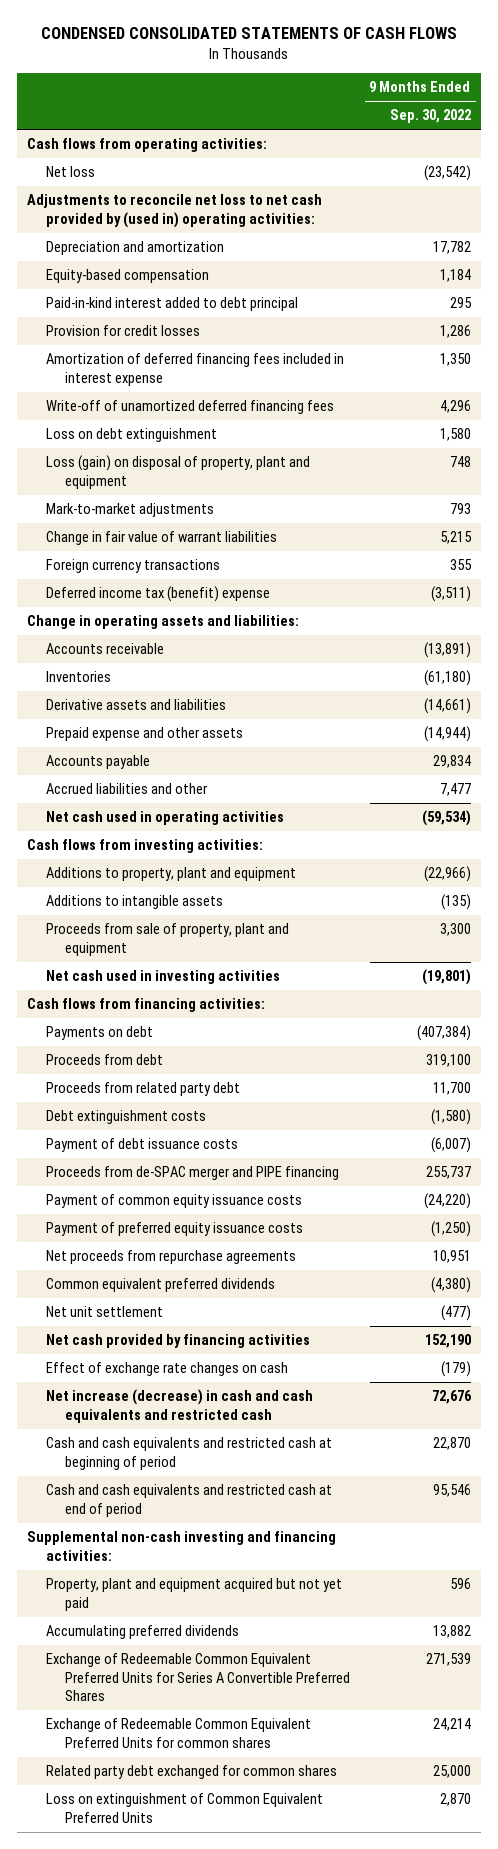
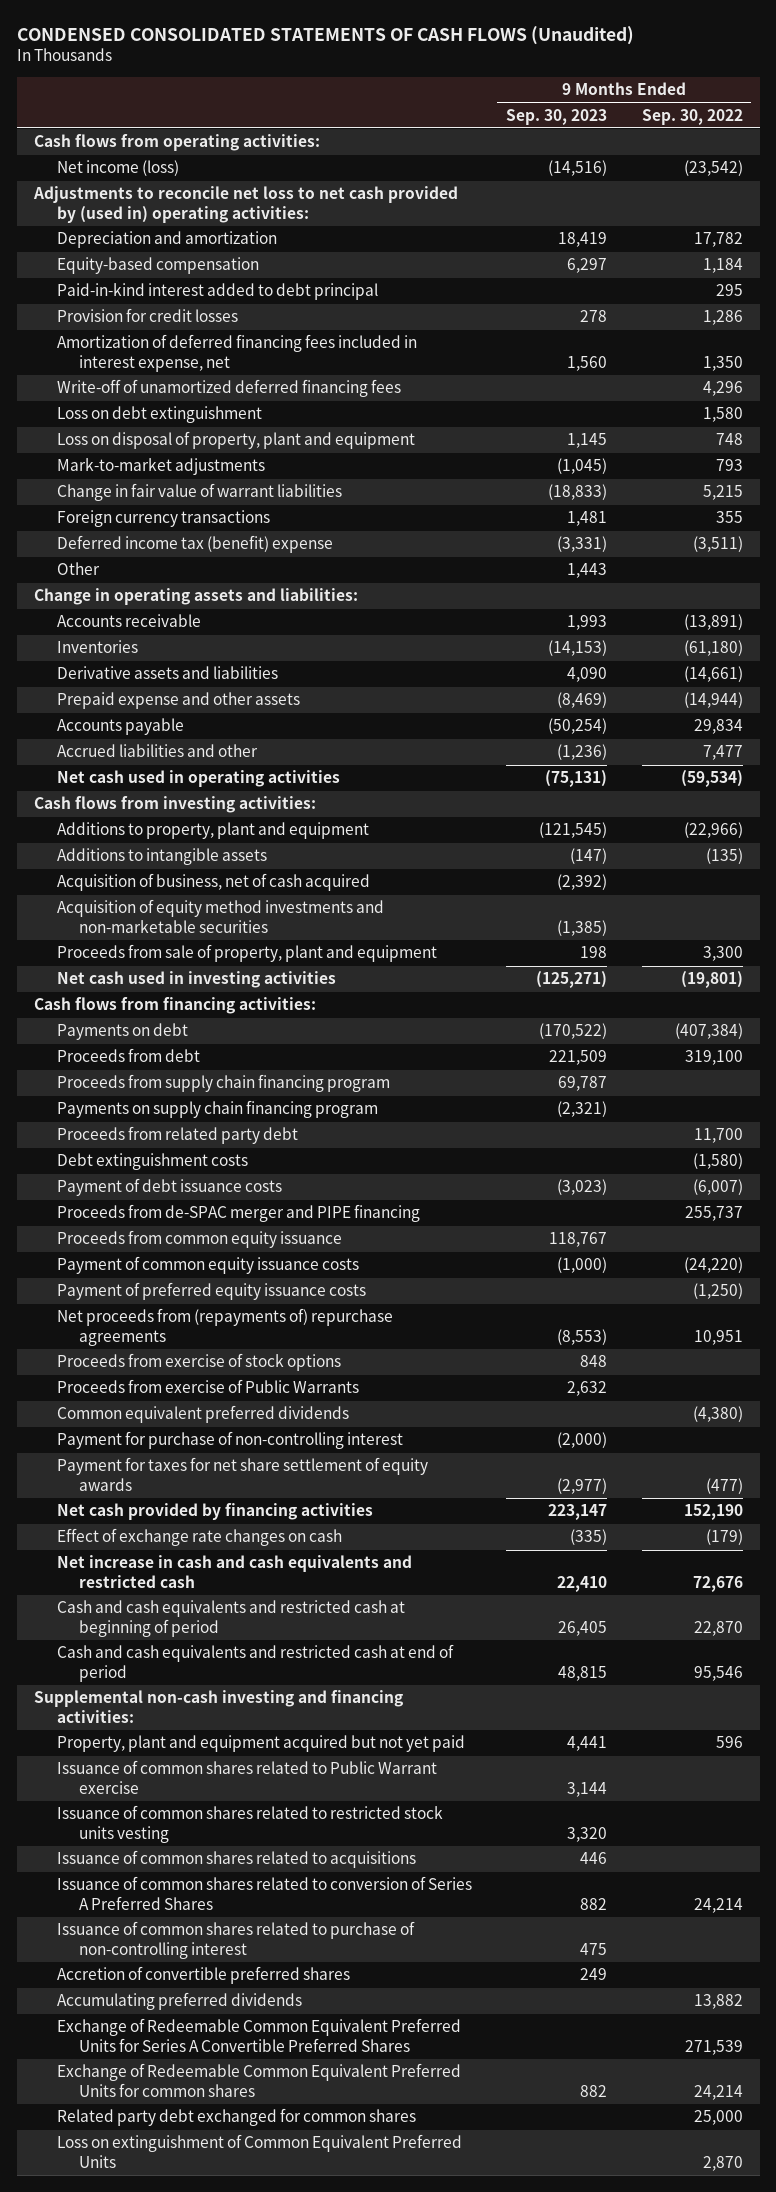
[40,27,457,40] CONDENSED CONSOLIDATED STATEMENTS OF CASH FLOWS -> [16,25,634,45] CONDENSED CONSOLIDATED STATEMENTS OF CASH FLOWS (Unaudited)
none -> [506,108,608,125] Sep. 30, 2023
[45,166,95,178] Net loss -> [56,160,179,177] Net income (loss)
[45,353,344,386] Amortization of deferred financing fees included in interest expense -> [56,334,417,372] Amortization of deferred financing fees included in interest expense, net
[45,455,310,489] Loss (gain) on disposal of property, plant and equipment -> [56,431,415,450] Loss on disposal of property, plant and equipment
none -> [56,562,100,576] Other
none -> [56,873,370,892] Acquisition of business, net of cash acquired
none -> [56,899,384,933] Acquisition of equity method investments and non-marketable securities
none -> [56,1074,390,1093] Proceeds from supply chain financing program
none -> [56,1100,378,1119] Payments on supply chain financing program
none -> [56,1230,342,1249] Proceeds from common equity issuance
[45,1250,296,1265] Net proceeds from repurchase agreements -> [56,1308,393,1346] Net proceeds from (repayments of) repurchase agreements
none -> [56,1353,341,1372] Proceeds from exercise of stock options
none -> [56,1379,359,1394] Proceeds from exercise of Public Warrants
none -> [56,1431,403,1450] Payment for purchase of non-controlling interest
[45,1306,163,1318] Net unit settlement -> [56,1457,428,1491] Payment for taxes for net share settlement of equity awards
[45,1389,313,1423] Net increase (decrease) in cash and cash equivalents and restricted cash -> [56,1555,412,1588] Net increase in cash and cash equivalents and restricted cash
none -> [56,1760,437,1794] Issuance of common shares related to Public Warrant exercise
none -> [56,1805,443,1843] Issuance of common shares related to restricted stock units vesting
none -> [56,1850,416,1869] Issuance of common shares related to acquisitions
none -> [56,1876,472,1910] Issuance of common shares related to conversion of Series A Preferred Shares
none -> [56,1921,415,1959] Issuance of common shares related to purchase of non-controlling interest
none -> [56,1966,350,1985] Accretion of convertible preferred shares

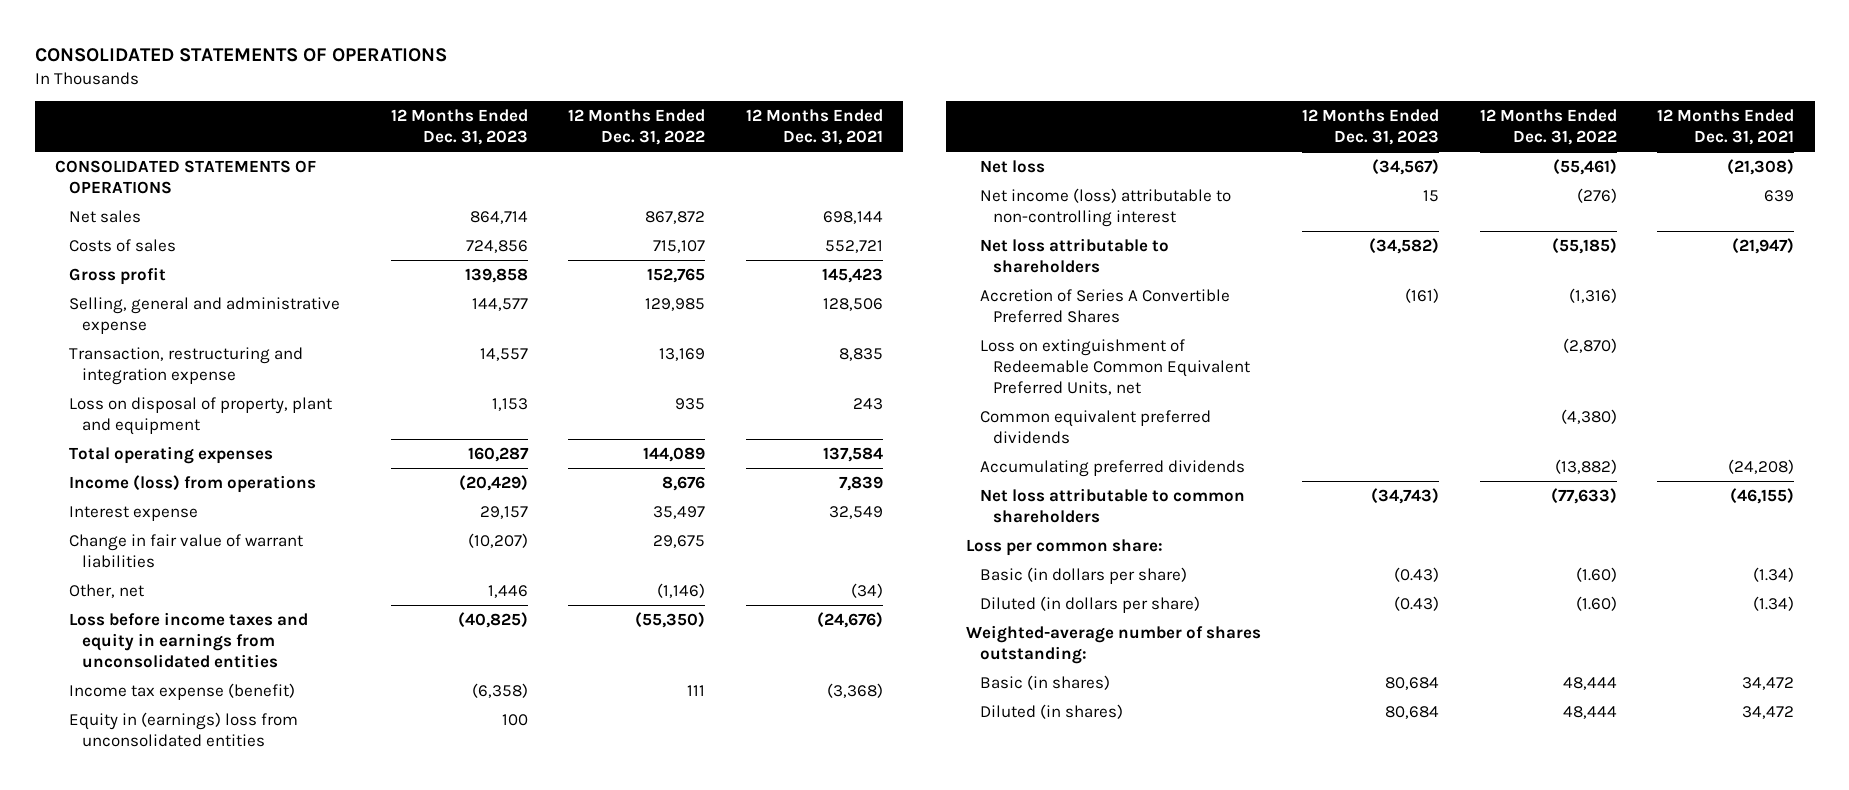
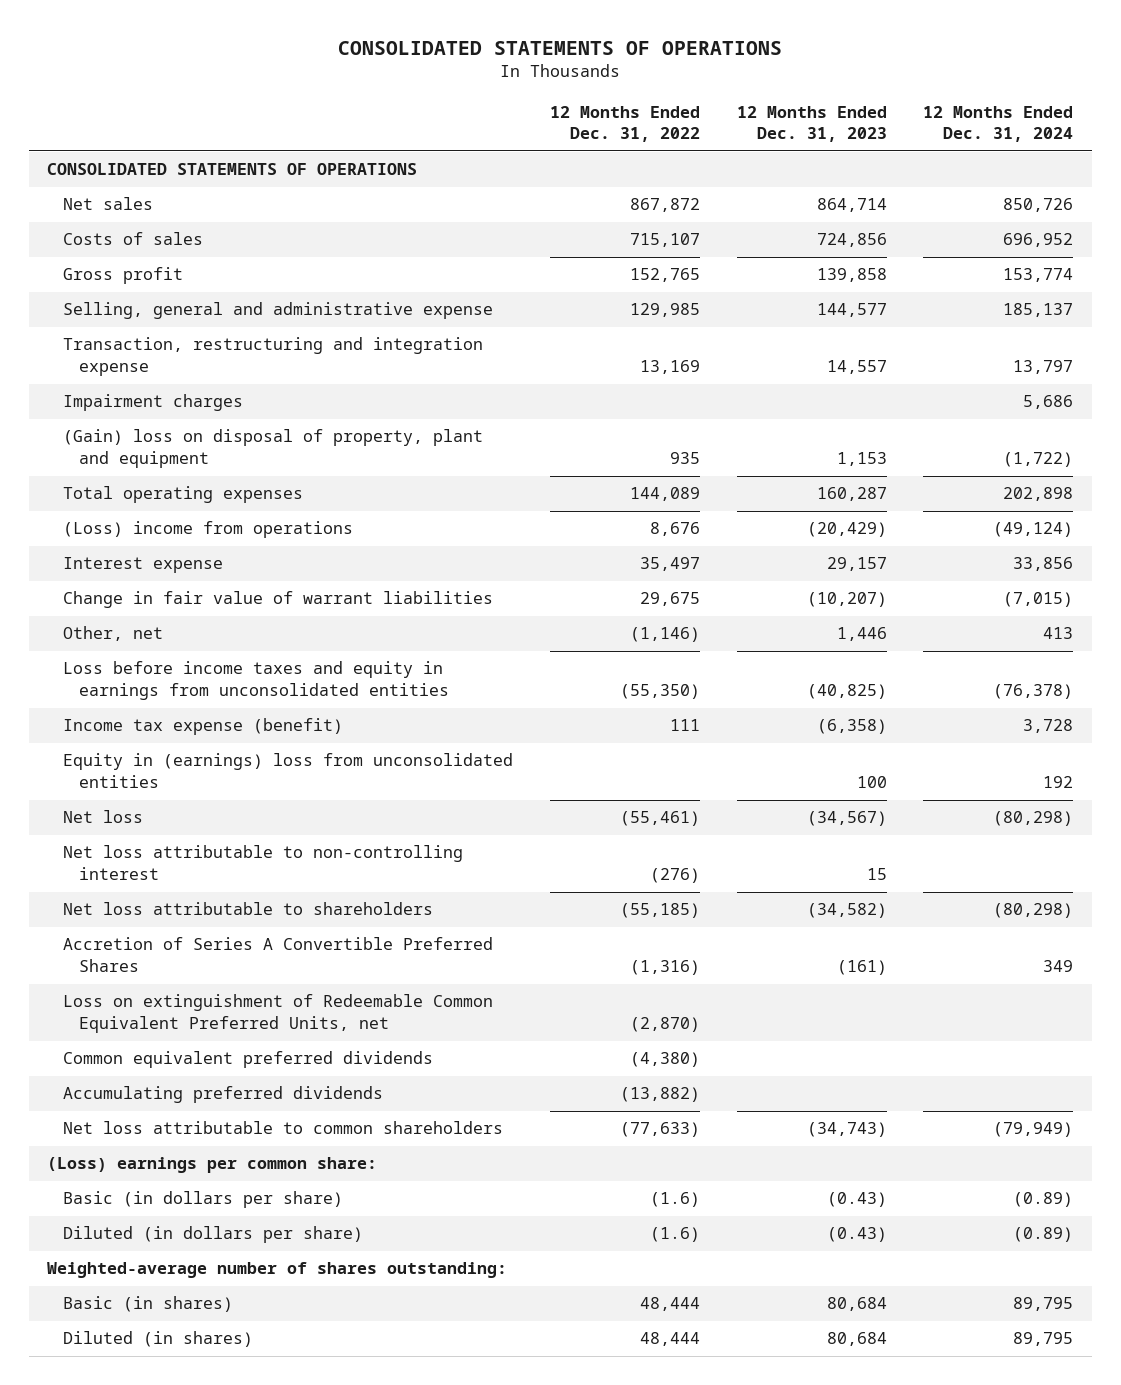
[746,109,884,146] 12 Months Ended Dec. 31, 2021 -> none
none -> [923,105,1074,143] 12 Months Ended Dec. 31, 2024
none -> [62,394,243,412] Impairment charges
[68,396,332,436] Loss on disposal of property, plant and equipment -> [62,429,483,469] (Gain) loss on disposal of property, plant and equipment
[68,474,316,493] Income (loss) from operations -> [62,521,353,539] (Loss) income from operations
[979,187,1231,228] Net income (loss) attributable to non-controlling interest -> [62,845,463,881] Net loss attributable to non-controlling interest
[966,538,1164,556] Loss per common share: -> [47,1157,378,1174] (Loss) earnings per common share:
[1575,566,1617,582] (1.60) -> [649,1192,700,1208] (1.6)
[1575,595,1617,611] (1.60) -> [649,1227,700,1243] (1.6)

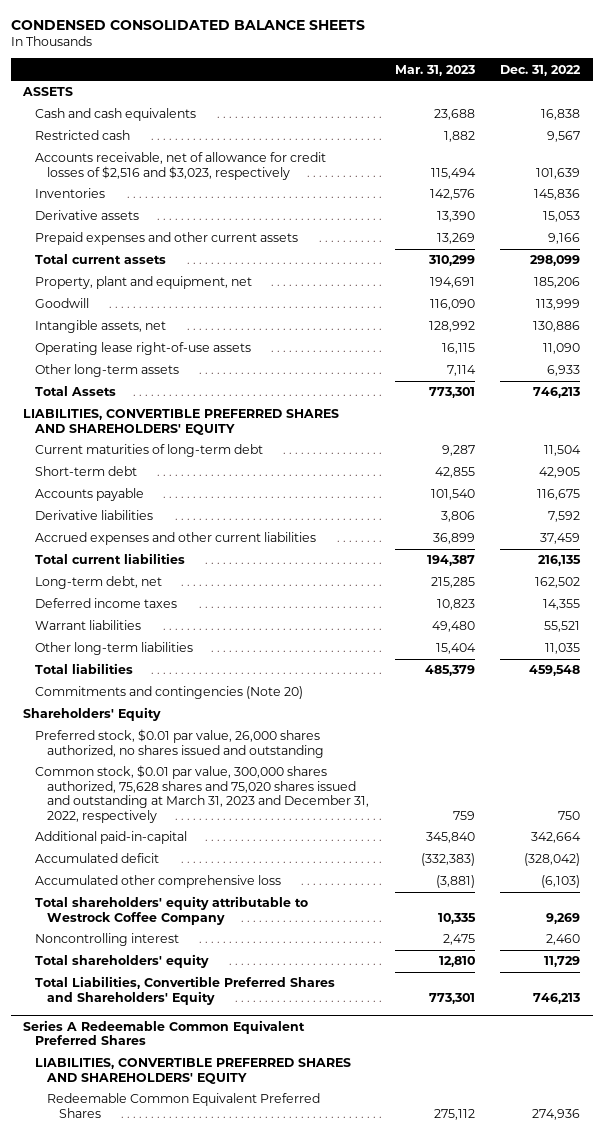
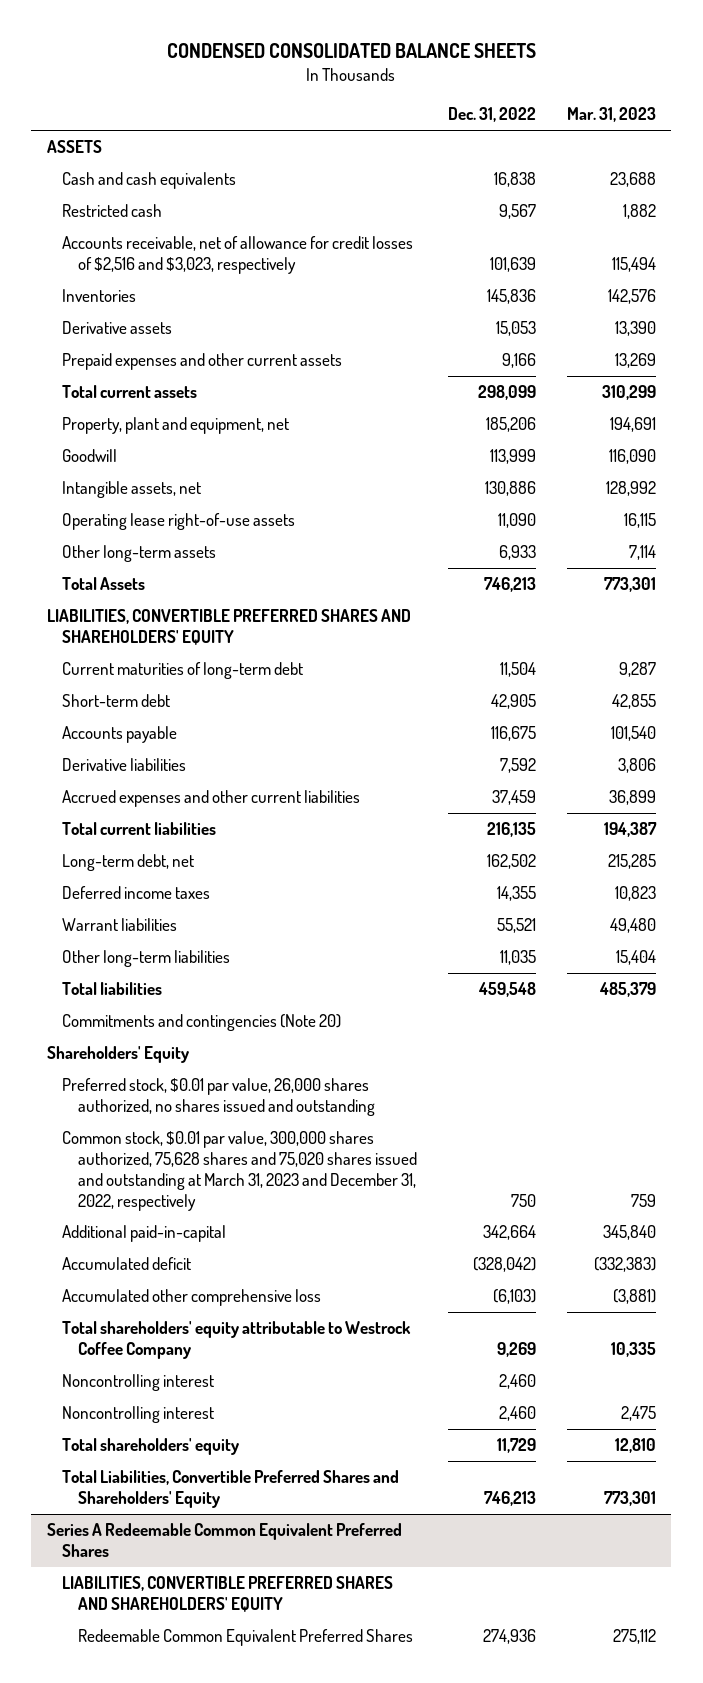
none -> [62,1374,215,1392] Noncontrolling interest

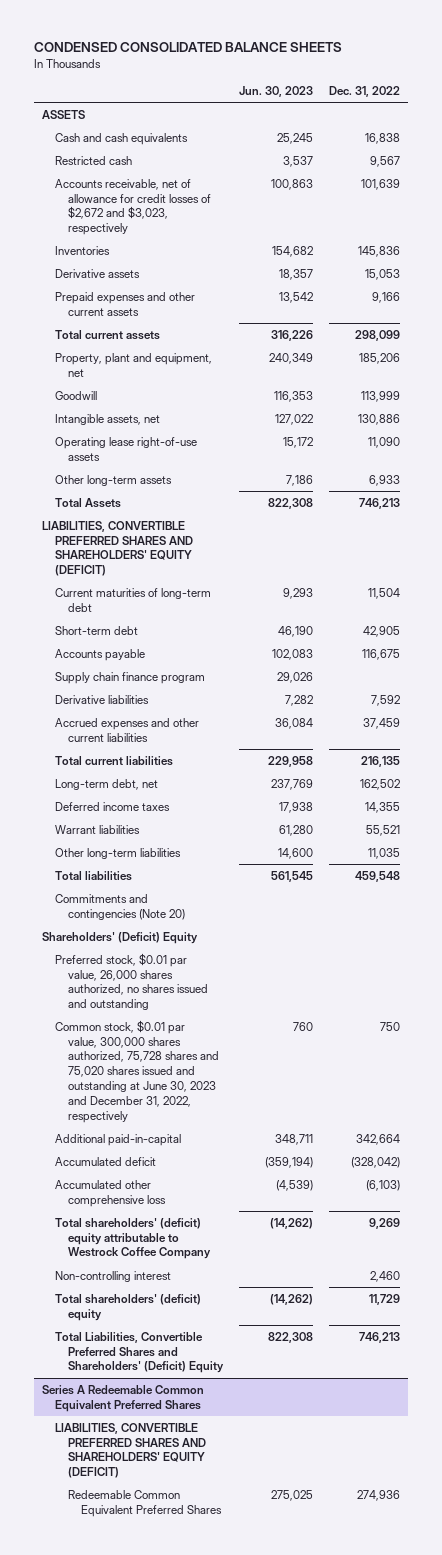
[566,107,656,123] Mar. 31, 2023 -> none
none -> [238,86,313,98] Jun. 30, 2023
[62,236,414,275] Accounts receivable, net of allowance for credit losses of $2,516 and $3,023, respectively -> [54,178,211,236] Accounts receivable, net of allowance for credit losses of $2,672 and $3,023, respectively
[46,609,411,646] LIABILITIES, CONVERTIBLE PREFERRED SHARES AND SHAREHOLDERS' EQUITY -> [41,520,193,577] LIABILITIES, CONVERTIBLE PREFERRED SHARES AND SHAREHOLDERS' EQUITY (DEFICIT)
none -> [54,671,205,684] Supply chain finance program
[46,1046,189,1064] Shareholders' Equity -> [41,931,198,944] Shareholders' (Deficit) Equity
[62,1131,418,1211] Common stock, $0.01 par value, 300,000 shares authorized, 75,628 shares and 75,020 shares issued and outstanding at March 31, 2023 and December 31, 2022, respectively -> [54,1019,219,1123] Common stock, $0.01 par value, 300,000 shares authorized, 75,728 shares and 75,020 shares issued and outstanding at June 30, 2023 and December 31, 2022, respectively
[62,1374,215,1392] Noncontrolling interest -> none
[62,1321,412,1360] Total shareholders' equity attributable to Westrock Coffee Company -> [54,1217,211,1260] Total shareholders' (deficit) equity attributable to Westrock Coffee Company
[62,1406,215,1424] Noncontrolling interest -> [54,1270,171,1282] Non-controlling interest
[62,1438,240,1456] Total shareholders' equity -> [54,1293,201,1321] Total shareholders' (deficit) equity
[62,1470,400,1509] Total Liabilities, Convertible Preferred Shares and Shareholders' Equity -> [54,1331,224,1374] Total Liabilities, Convertible Preferred Shares and Shareholders' (Deficit) Equity
[62,1576,394,1613] LIABILITIES, CONVERTIBLE PREFERRED SHARES AND SHAREHOLDERS' EQUITY -> [54,1422,206,1479] LIABILITIES, CONVERTIBLE PREFERRED SHARES AND SHAREHOLDERS' EQUITY (DEFICIT)

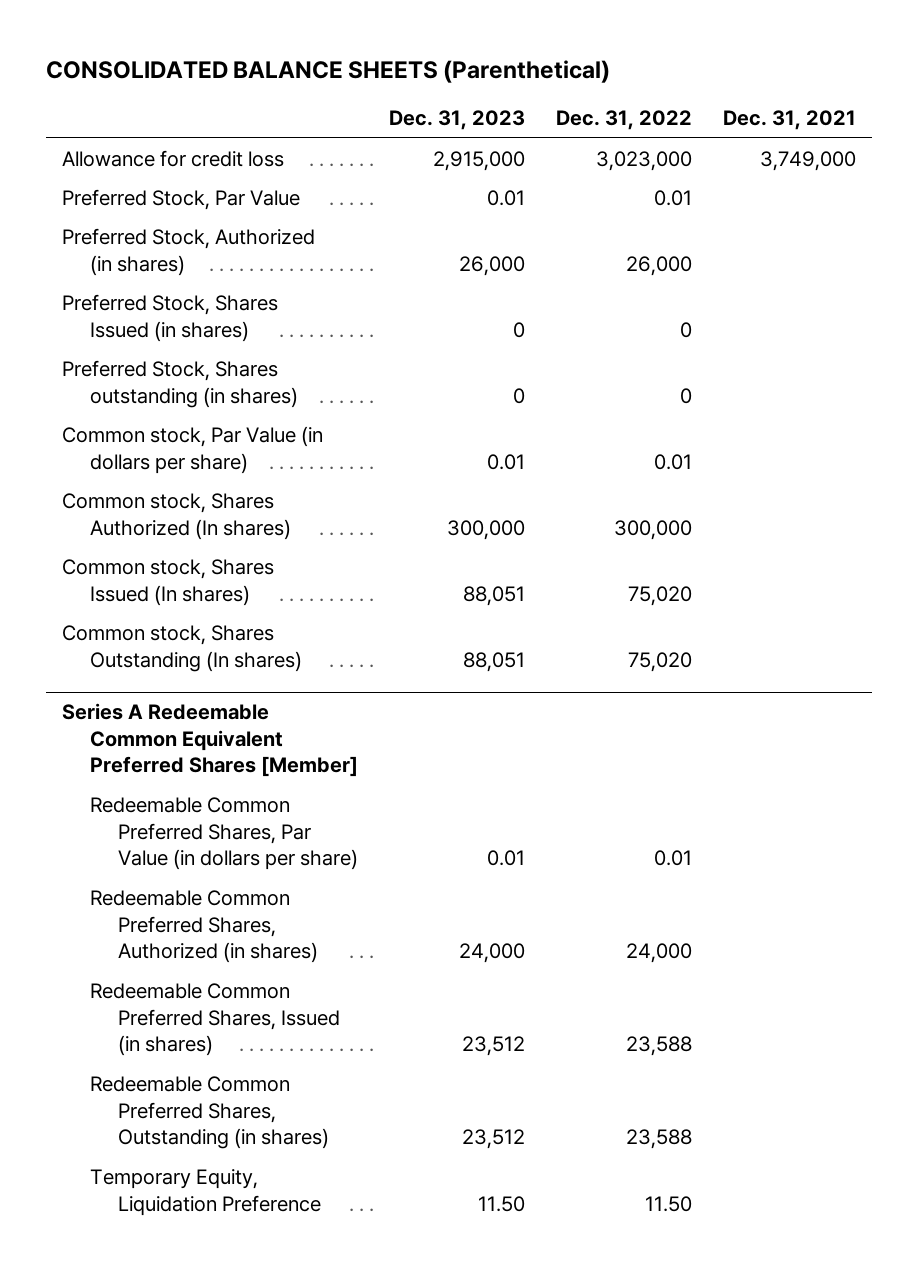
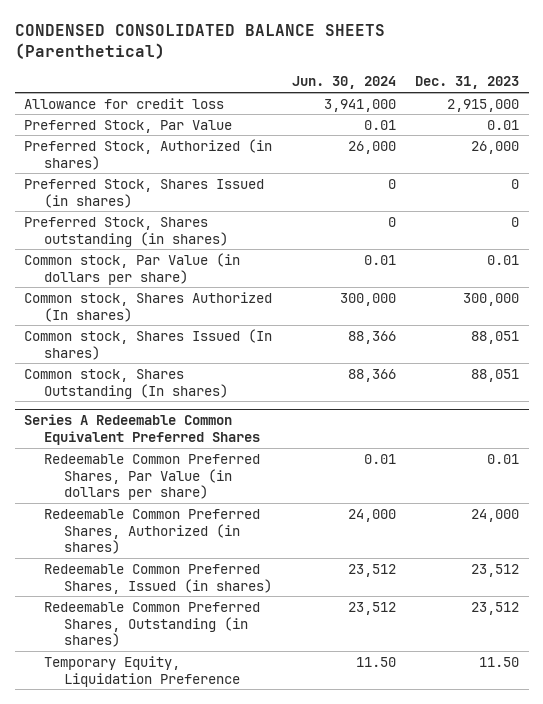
[45,59,610,83] CONSOLIDATED BALANCE SHEETS (Parenthetical) -> [14,23,385,60] CONDENSED CONSOLIDATED BALANCE SHEETS (Parenthetical)
[556,110,693,131] Dec. 31, 2022 -> none
[723,110,857,131] Dec. 31, 2021 -> none
none -> [291,76,396,90] Jun. 30, 2024
[61,703,358,778] Series A Redeemable Common Equivalent Preferred Shares [Member] -> [24,414,261,445] Series A Redeemable Common Equivalent Preferred Shares

